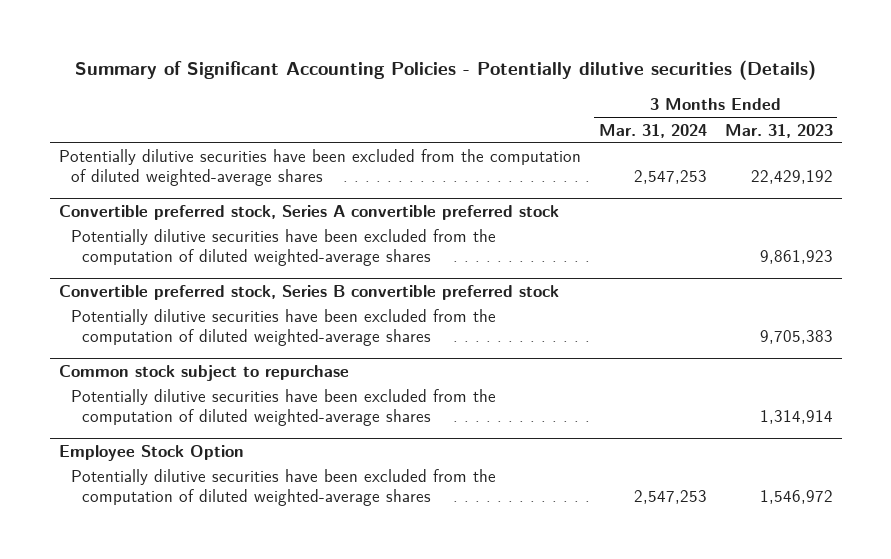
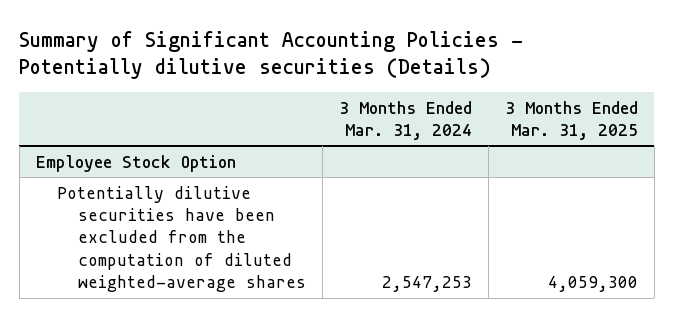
[724,123,833,138] Mar. 31, 2023 -> none
none -> [505,100,639,141] 3 Months Ended Mar. 31, 2025
[58,149,581,187] Potentially dilutive securities have been excluded from the computation of diluted weighted-average shares -> none
[58,205,559,221] Convertible preferred stock, Series A convertible preferred stock -> none
[70,229,496,267] Potentially dilutive securities have been excluded from the computation of diluted weighted-average shares -> none
[58,285,559,301] Convertible preferred stock, Series B convertible preferred stock -> none
[70,309,496,347] Potentially dilutive securities have been excluded from the computation of diluted weighted-average shares -> none
[58,365,349,382] Common stock subject to repurchase -> none
[70,389,496,427] Potentially dilutive securities have been excluded from the computation of diluted weighted-average shares -> none

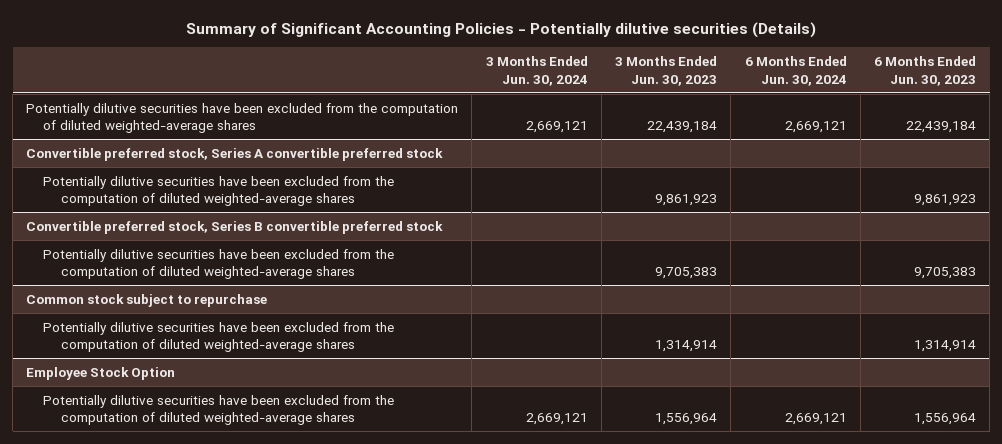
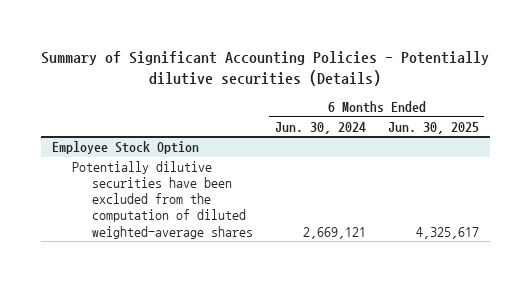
[485,56,588,86] 3 Months Ended Jun. 30, 2024 -> none
[615,56,718,86] 3 Months Ended Jun. 30, 2023 -> none
[874,56,977,86] 6 Months Ended Jun. 30, 2023 -> none
none -> [387,121,479,134] Jun. 30, 2025
[26,102,459,134] Potentially dilutive securities have been excluded from the computation of diluted weighted-average shares -> none
[26,147,444,161] Convertible preferred stock, Series A convertible preferred stock -> none
[43,175,395,207] Potentially dilutive securities have been excluded from the computation of diluted weighted-average shares -> none
[26,220,444,234] Convertible preferred stock, Series B convertible preferred stock -> none
[43,248,395,280] Potentially dilutive securities have been excluded from the computation of diluted weighted-average shares -> none
[26,293,268,307] Common stock subject to repurchase -> none
[43,321,395,353] Potentially dilutive securities have been excluded from the computation of diluted weighted-average shares -> none

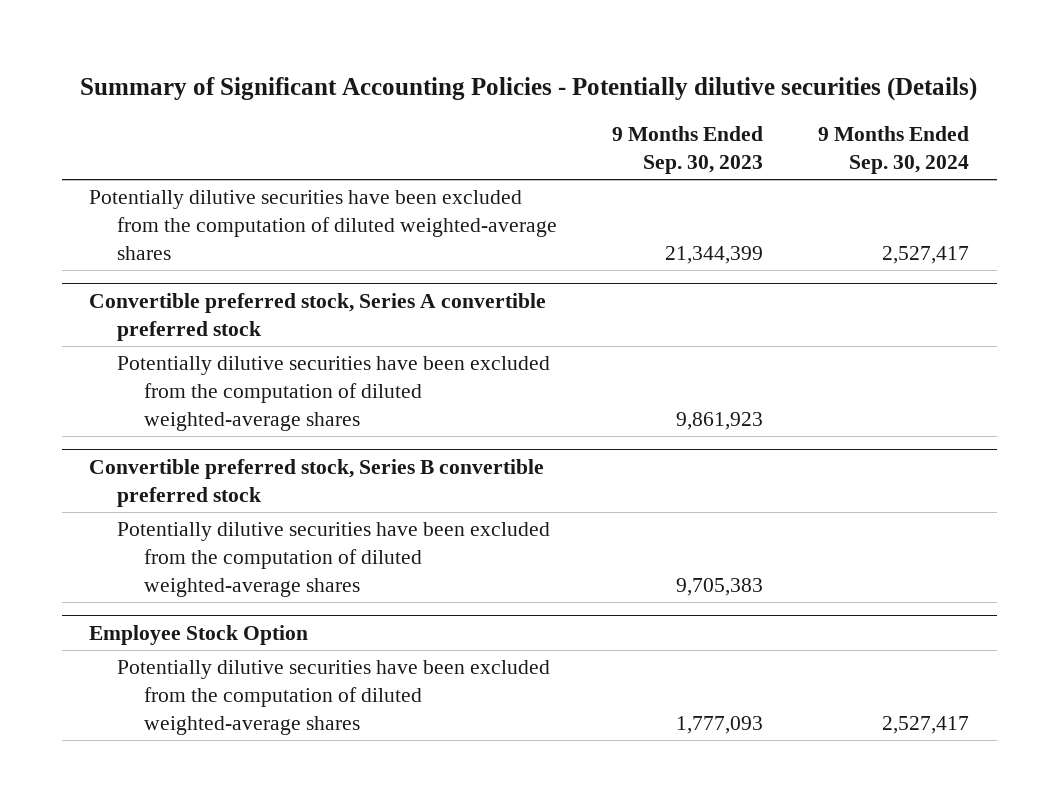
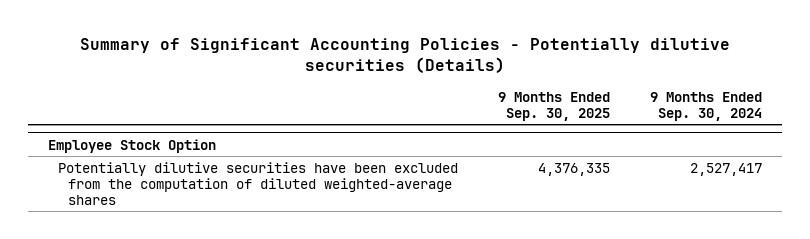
[612,126,764,175] 9 Months Ended Sep. 30, 2023 -> none
none -> [497,91,610,121] 9 Months Ended Sep. 30, 2025
[89,190,557,261] Potentially dilutive securities have been excluded from the computation of diluted weighted-average shares -> none
[89,293,547,342] Convertible preferred stock, Series A convertible preferred stock -> none
[116,356,550,432] Potentially dilutive securities have been excluded from the computation of diluted weighted-average shares -> none
[89,459,545,508] Convertible preferred stock, Series B convertible preferred stock -> none
[116,522,550,598] Potentially dilutive securities have been excluded from the computation of diluted weighted-average shares -> none

